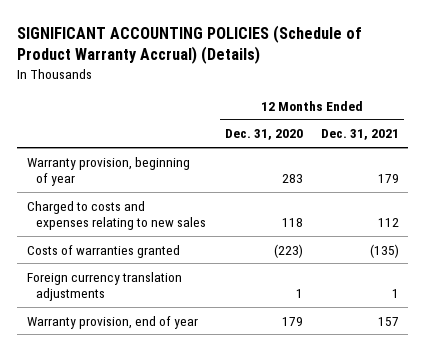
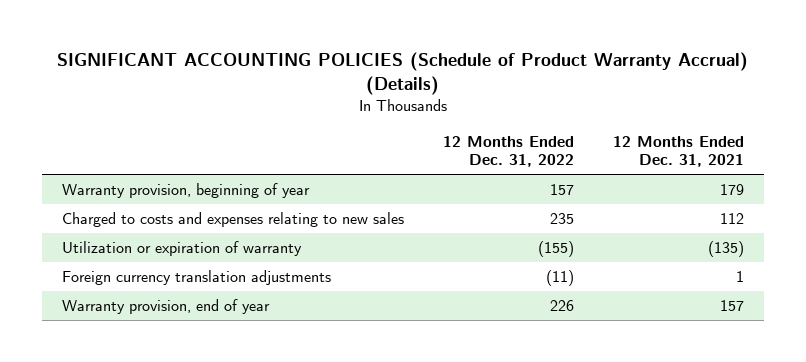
[224,129,303,141] Dec. 31, 2020 -> none
none -> [443,135,575,168] 12 Months Ended Dec. 31, 2022
[26,244,180,258] Costs of warranties granted -> [62,240,303,256] Utilization or expiration of warranty

